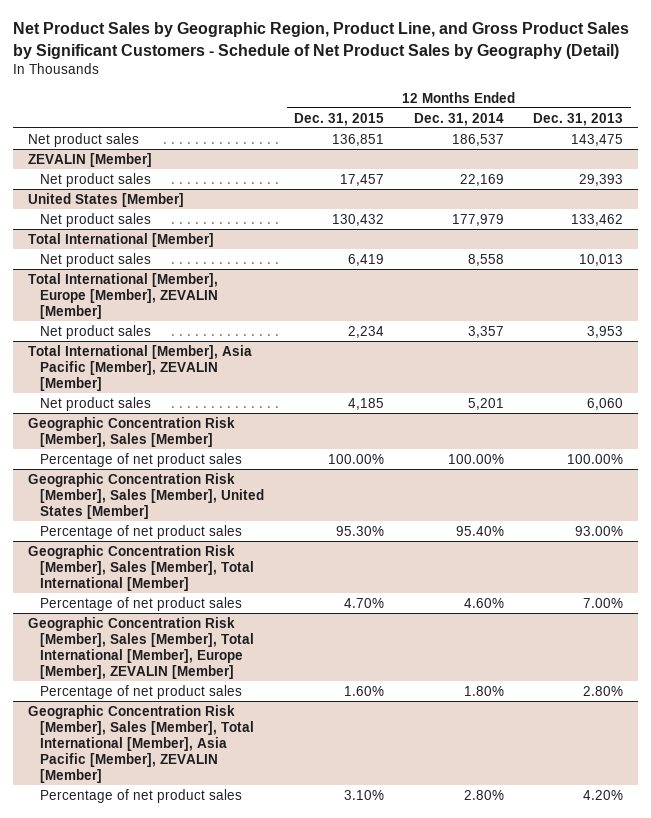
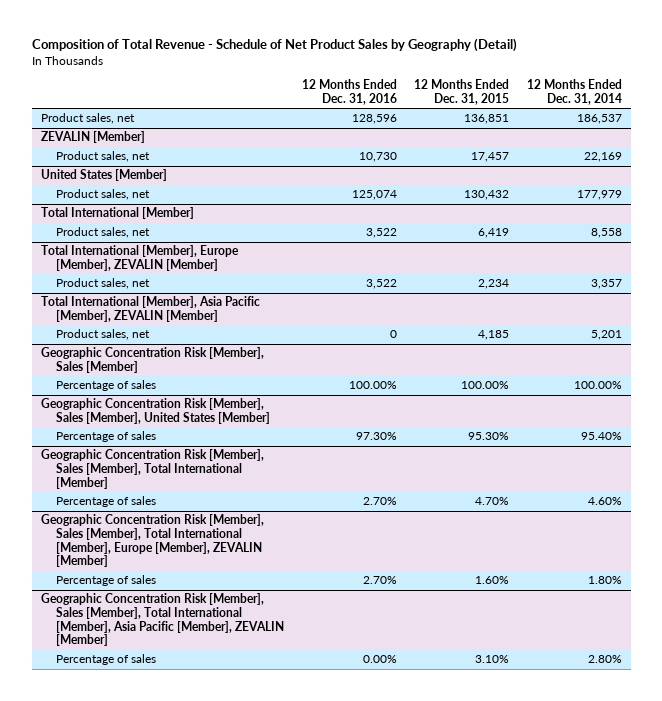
[13,22,630,59] Net Product Sales by Geographic Region, Product Line, and Gross Product Sales by Significant Customers - Schedule of Net Product Sales by Geography (Detail) -> [31,38,517,53] Composition of Total Revenue - Schedule of Net Product Sales by Geography (Detail)
[533,112,624,126] Dec. 31, 2013 -> none
none -> [301,79,397,105] 12 Months Ended Dec. 31, 2016
[27,132,139,147] Net product sales -> [40,113,135,125] Product sales, net
[40,172,152,187] Net product sales -> [56,151,151,163] Product sales, net
[40,212,152,227] Net product sales -> [56,189,151,201] Product sales, net
[40,252,152,267] Net product sales -> [56,227,151,239] Product sales, net
[40,324,152,339] Net product sales -> [56,278,151,290] Product sales, net
[40,396,152,411] Net product sales -> [56,329,151,341] Product sales, net
[40,452,243,467] Percentage of net product sales -> [56,380,157,392] Percentage of sales
[40,524,243,539] Percentage of net product sales -> [56,431,157,443] Percentage of sales
[40,596,243,611] Percentage of net product sales -> [56,496,157,508] Percentage of sales
[40,684,243,699] Percentage of net product sales -> [56,575,157,587] Percentage of sales
[40,788,243,803] Percentage of net product sales -> [56,654,157,666] Percentage of sales

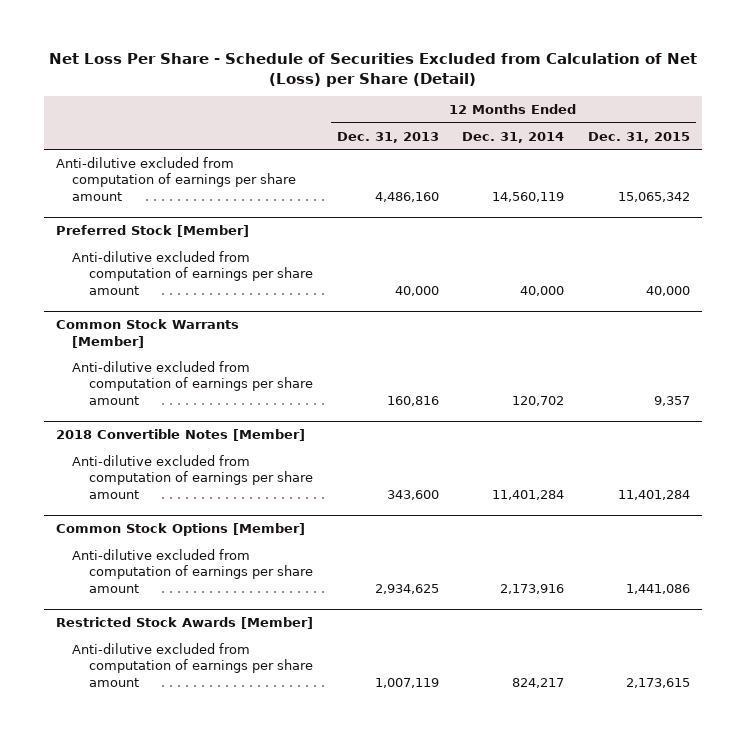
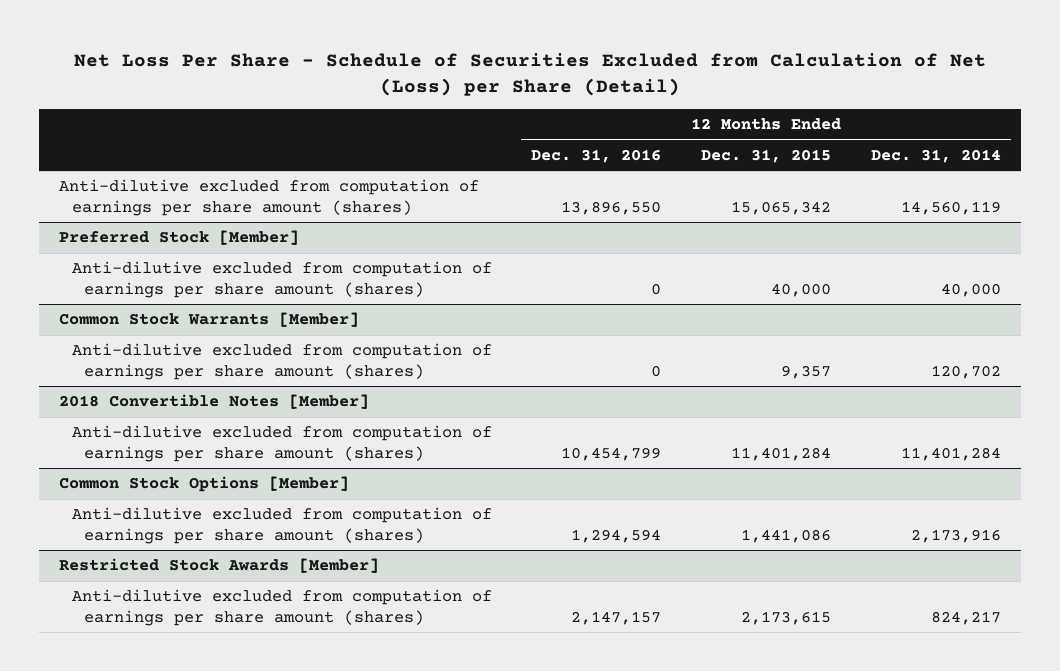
[336,131,439,143] Dec. 31, 2013 -> none
none -> [531,148,662,163] Dec. 31, 2016
[55,156,297,201] Anti-dilutive excluded from computation of earnings per share amount -> [59,179,480,216] Anti-dilutive excluded from computation of earnings per share amount (shares)
[72,250,313,295] Anti-dilutive excluded from computation of earnings per share amount -> [71,261,492,298] Anti-dilutive excluded from computation of earnings per share amount (shares)
[72,360,313,405] Anti-dilutive excluded from computation of earnings per share amount -> [71,343,492,380] Anti-dilutive excluded from computation of earnings per share amount (shares)
[72,454,313,499] Anti-dilutive excluded from computation of earnings per share amount -> [71,425,492,462] Anti-dilutive excluded from computation of earnings per share amount (shares)
[72,548,313,593] Anti-dilutive excluded from computation of earnings per share amount -> [71,507,492,544] Anti-dilutive excluded from computation of earnings per share amount (shares)
[72,642,313,687] Anti-dilutive excluded from computation of earnings per share amount -> [71,589,492,626] Anti-dilutive excluded from computation of earnings per share amount (shares)

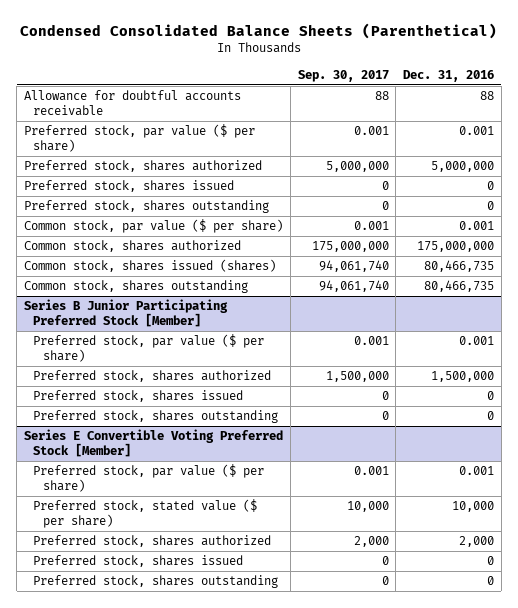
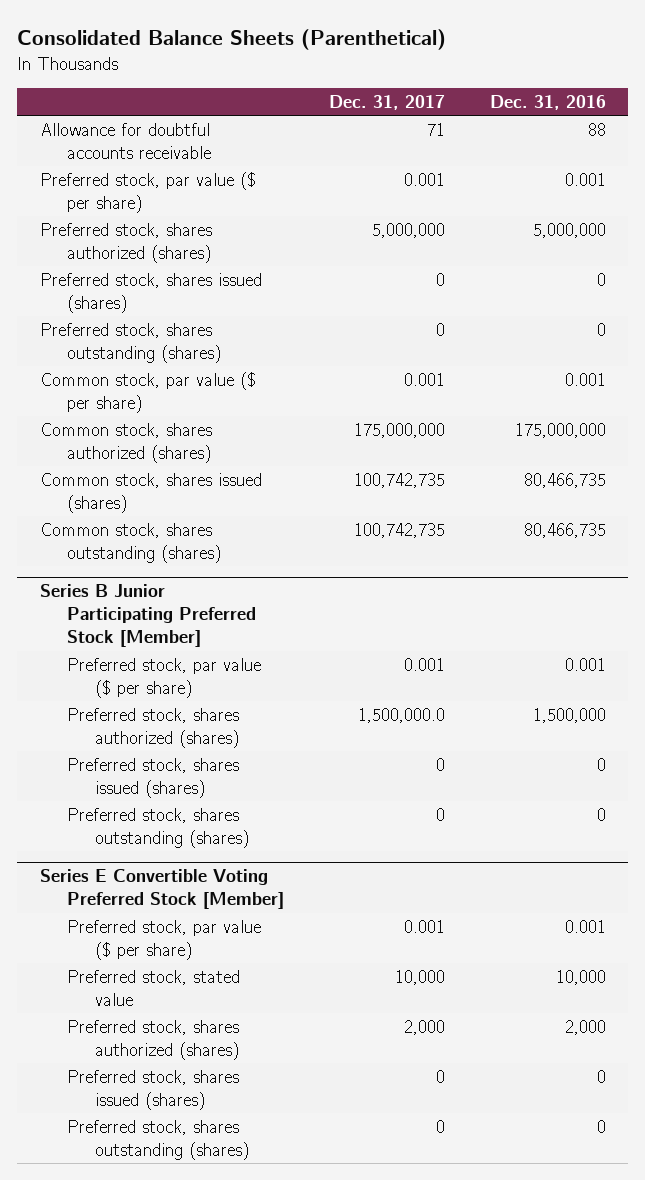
[20,22,498,39] Condensed Consolidated Balance Sheets (Parenthetical) -> [17,29,447,51] Consolidated Balance Sheets (Parenthetical)
[297,70,389,83] Sep. 30, 2017 -> none
none -> [328,94,445,110] Dec. 31, 2017
[24,160,263,173] Preferred stock, shares authorized -> [39,222,212,263] Preferred stock, shares authorized (shares)
[24,180,235,193] Preferred stock, shares issued -> [39,272,262,313] Preferred stock, shares issued (shares)
[24,200,270,214] Preferred stock, shares outstanding -> [39,322,222,363] Preferred stock, shares outstanding (shares)
[24,240,242,253] Common stock, shares authorized -> [39,422,212,463] Common stock, shares authorized (shares)
[24,280,249,294] Common stock, shares outstanding -> [39,522,222,563] Common stock, shares outstanding (shares)
[33,370,272,383] Preferred stock, shares authorized -> [67,707,240,748] Preferred stock, shares authorized (shares)
[33,390,244,403] Preferred stock, shares issued -> [67,757,240,798] Preferred stock, shares issued (shares)
[33,410,279,424] Preferred stock, shares outstanding -> [67,807,249,848] Preferred stock, shares outstanding (shares)
[33,499,258,529] Preferred stock, stated value ($ per share) -> [67,969,241,1006] Preferred stock, stated value
[33,535,272,548] Preferred stock, shares authorized -> [67,1019,240,1060] Preferred stock, shares authorized (shares)
[33,555,244,568] Preferred stock, shares issued -> [67,1069,240,1110] Preferred stock, shares issued (shares)
[33,575,279,589] Preferred stock, shares outstanding -> [67,1119,249,1160] Preferred stock, shares outstanding (shares)

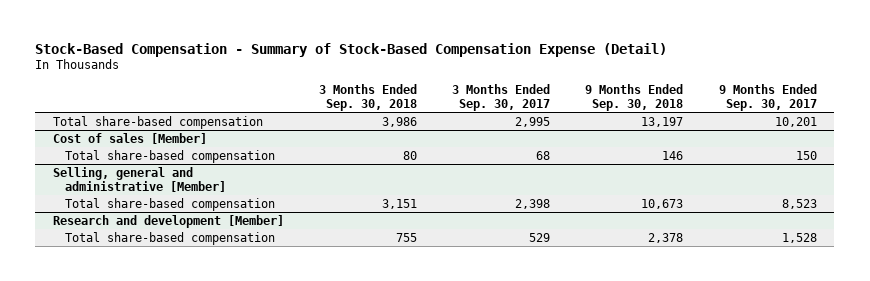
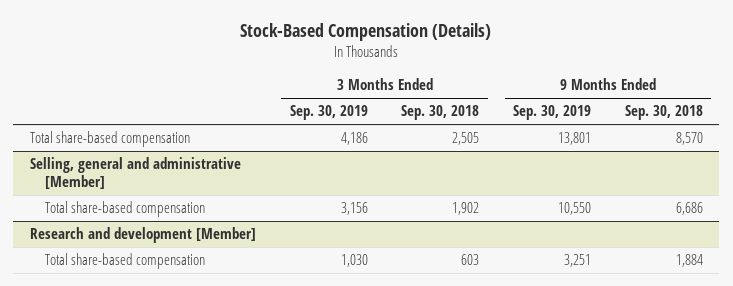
[35,42,668,57] Stock-Based Compensation - Summary of Stock-Based Compensation Expense (Detail) -> [240,22,492,41] Stock-Based Compensation (Details)
[452,84,551,111] 3 Months Ended Sep. 30, 2017 -> none
[718,84,817,111] 9 Months Ended Sep. 30, 2017 -> none
none -> [289,105,368,121] Sep. 30, 2019
none -> [512,105,591,121] Sep. 30, 2019
[52,132,207,144] Cost of sales [Member] -> none
[64,149,275,163] Total share-based compensation -> none
[382,116,418,127] 3,986 -> [452,132,480,146] 2,505
[641,116,684,127] 13,197 -> [675,132,703,146] 8,570
[382,198,418,209] 3,151 -> [452,202,480,216] 1,902
[641,198,684,209] 10,673 -> [675,202,703,216] 6,686
[396,232,418,242] 755 -> [461,254,480,266] 603
[648,232,684,243] 2,378 -> [675,254,703,268] 1,884

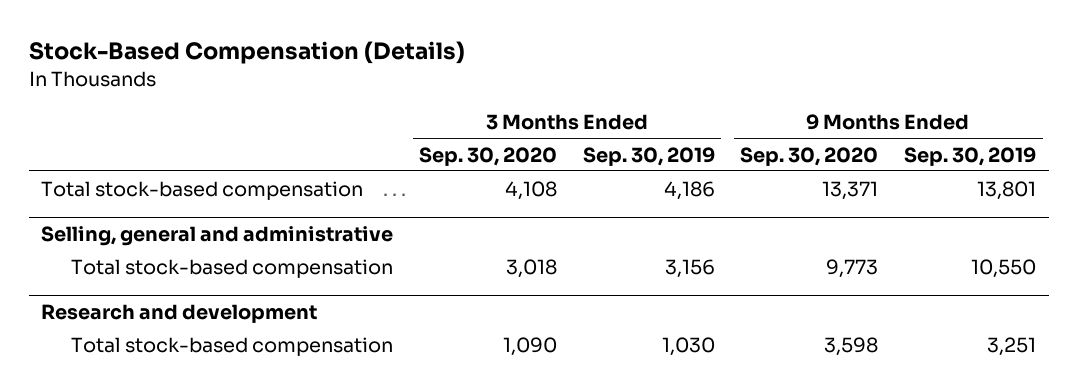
[401,105,480,121] Sep. 30, 2018 -> none
[624,105,703,121] Sep. 30, 2018 -> none
none -> [419,146,558,166] Sep. 30, 2020
none -> [740,146,879,166] Sep. 30, 2020
[30,131,191,148] Total share-based compensation -> [41,180,364,200] Total stock-based compensation
[30,157,242,189] Selling, general and administrative [Member] -> [41,225,394,246] Selling, general and administrative
[44,201,205,218] Total share-based compensation -> [71,258,394,278] Total stock-based compensation
[30,227,257,244] Research and development [Member] -> [41,303,318,323] Research and development
[44,253,205,270] Total share-based compensation -> [71,336,394,356] Total stock-based compensation

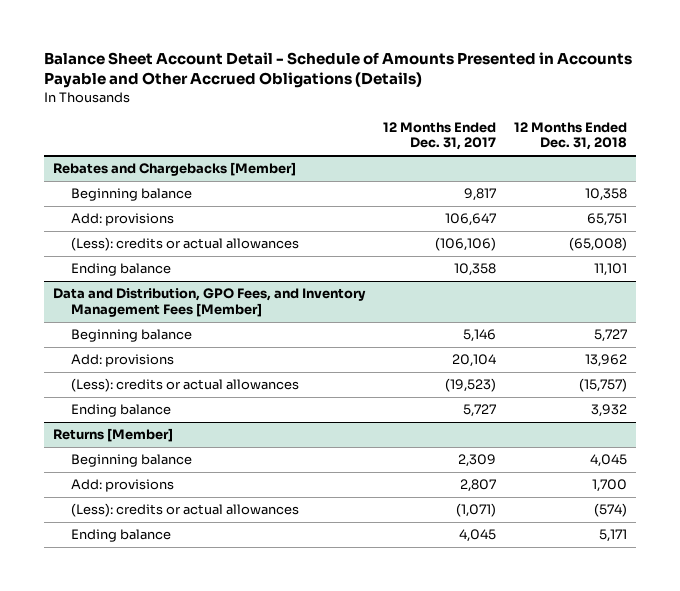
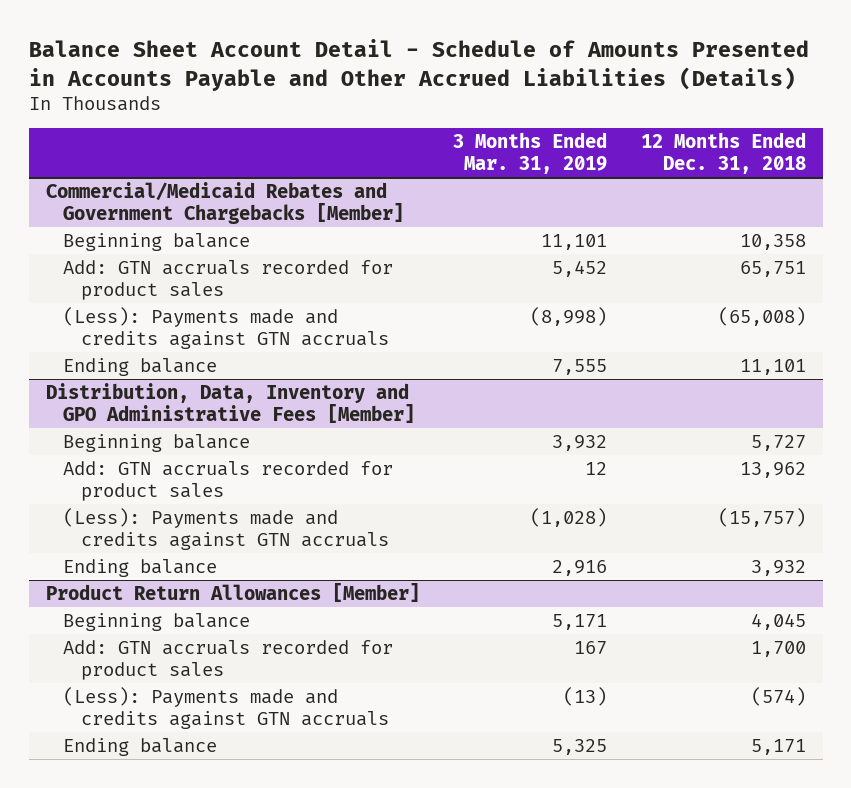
[43,52,632,89] Balance Sheet Account Detail - Schedule of Amounts Presented in Accounts Payable and Other Accrued Obligations (Details) -> [28,39,809,91] Balance Sheet Account Detail - Schedule of Amounts Presented in Accounts Payable and Other Accrued Liabilities (Details)
[382,121,496,151] 12 Months Ended Dec. 31, 2017 -> none
none -> [453,132,608,175] 3 Months Ended Mar. 31, 2019
[52,162,296,177] Rebates and Chargebacks [Member] -> [45,181,405,224] Commercial/Medicaid Rebates and Government Chargebacks [Member]
[70,213,174,227] Add: provisions -> [63,259,394,300] Add: GTN accruals recorded for product sales
[70,237,299,252] (Less): credits or actual allowances -> [63,306,389,349] (Less): Payments made and credits against GTN accruals
[52,288,366,317] Data and Distribution, GPO Fees, and Inventory Management Fees [Member] -> [45,382,416,423] Distribution, Data, Inventory and GPO Administrative Fees [Member]
[70,354,174,368] Add: provisions -> [63,460,394,501] Add: GTN accruals recorded for product sales
[70,378,299,393] (Less): credits or actual allowances -> [63,507,389,550] (Less): Payments made and credits against GTN accruals
[52,428,173,443] Returns [Member] -> [45,582,420,602] Product Return Allowances [Member]
[70,479,174,493] Add: provisions -> [63,639,394,680] Add: GTN accruals recorded for product sales
[70,503,299,518] (Less): credits or actual allowances -> [63,686,389,729] (Less): Payments made and credits against GTN accruals

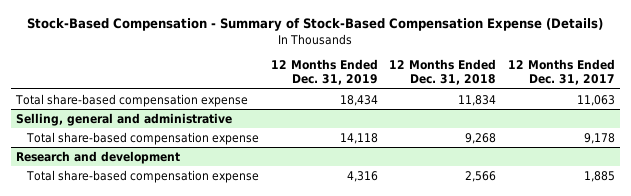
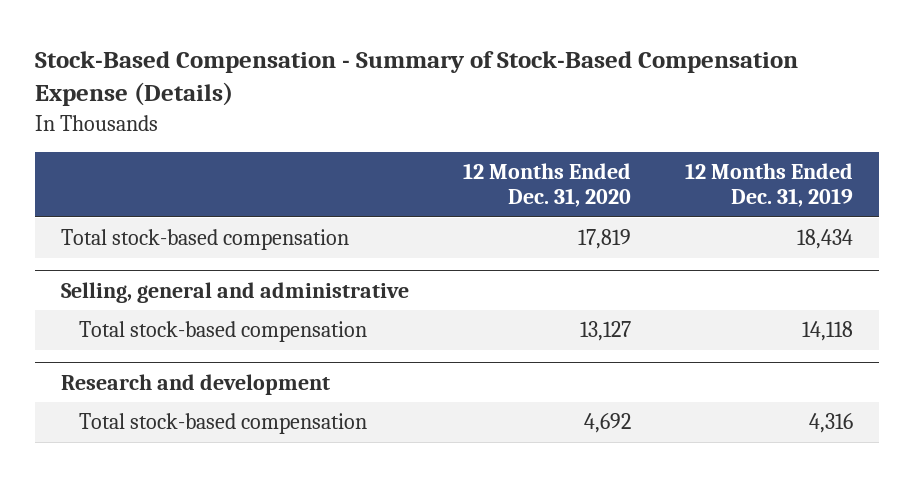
[389,58,497,86] 12 Months Ended Dec. 31, 2018 -> none
[507,58,615,86] 12 Months Ended Dec. 31, 2017 -> none
none -> [463,163,632,208] 12 Months Ended Dec. 31, 2020
[15,93,249,107] Total share-based compensation expense -> [61,229,350,251] Total stock-based compensation
[26,131,260,145] Total share-based compensation expense -> [78,321,367,343] Total stock-based compensation
[26,169,260,183] Total share-based compensation expense -> [78,413,367,435] Total stock-based compensation

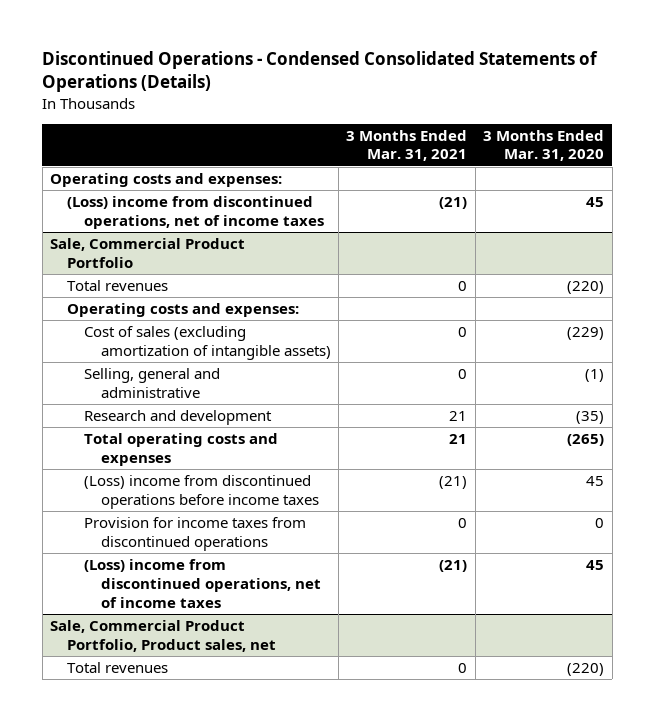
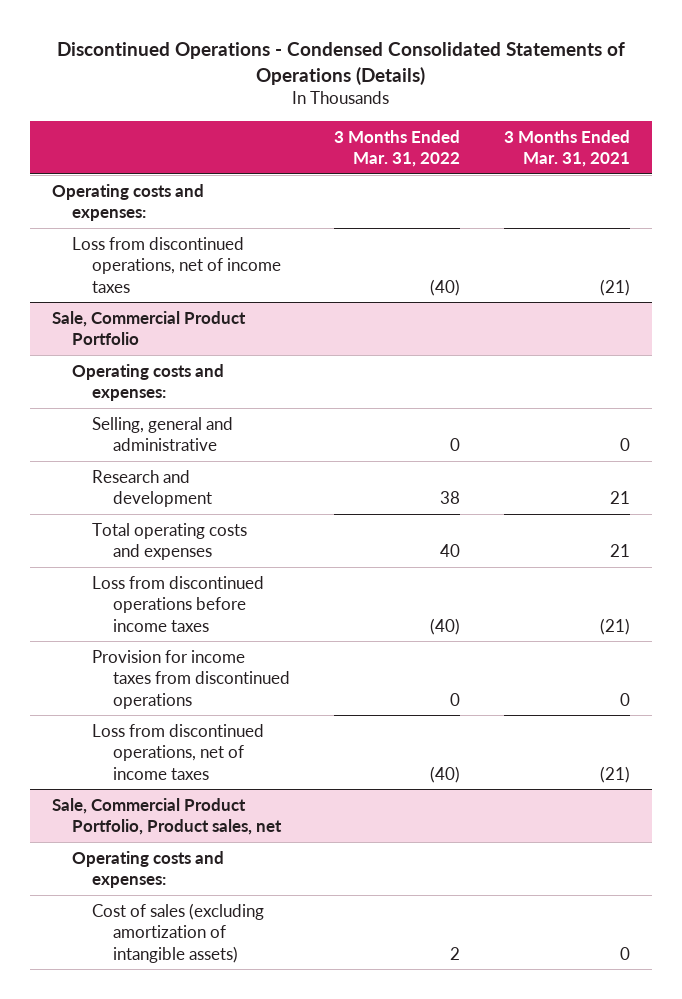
[483,129,605,162] 3 Months Ended Mar. 31, 2020 -> none
none -> [333,129,460,168] 3 Months Ended Mar. 31, 2022
[66,196,324,229] (Loss) income from discontinued operations, net of income taxes -> [72,236,282,293] Loss from discontinued operations, net of income taxes
[66,280,168,292] Total revenues -> none
[83,326,331,360] Cost of sales (excluding amortization of intangible assets) -> none
[83,475,319,509] (Loss) income from discontinued operations before income taxes -> [92,575,265,632] Loss from discontinued operations before income taxes
[83,559,321,608] (Loss) income from discontinued operations, net of income taxes -> [92,723,265,780] Loss from discontinued operations, net of income taxes
[66,662,168,674] Total revenues -> none
none -> [72,850,225,889] Operating costs and expenses:
none -> [92,902,265,963] Cost of sales (excluding amortization of intangible assets)

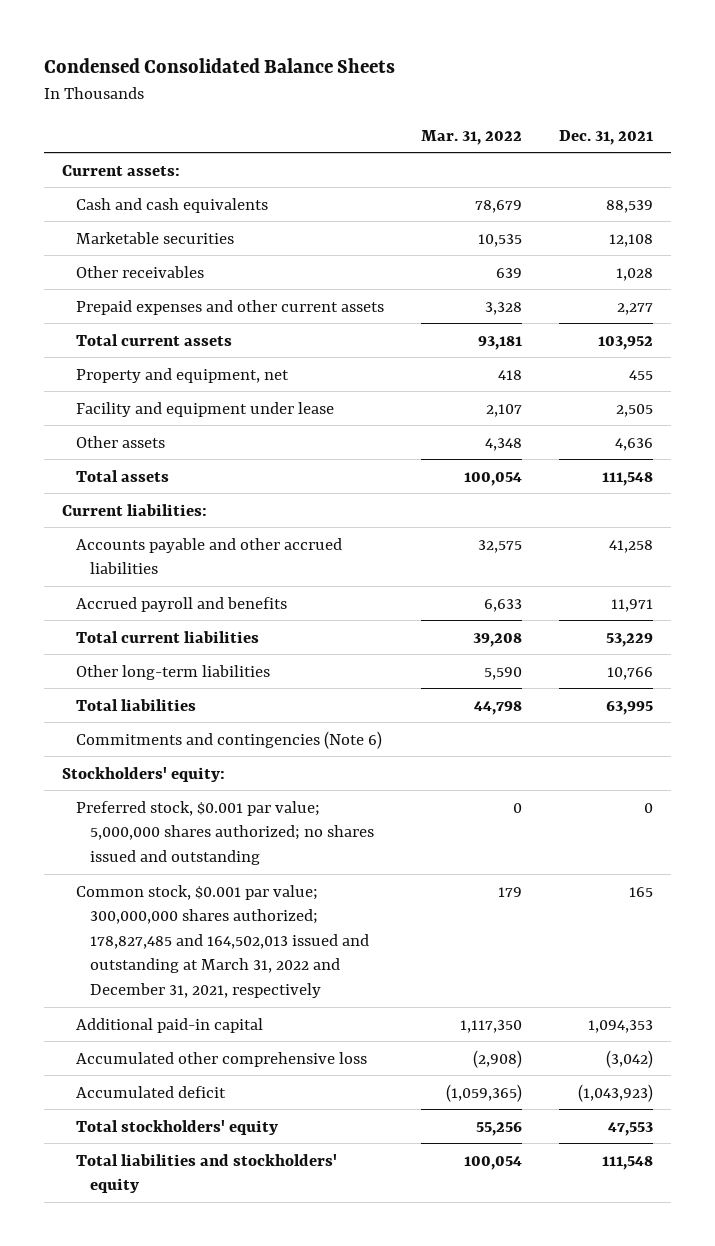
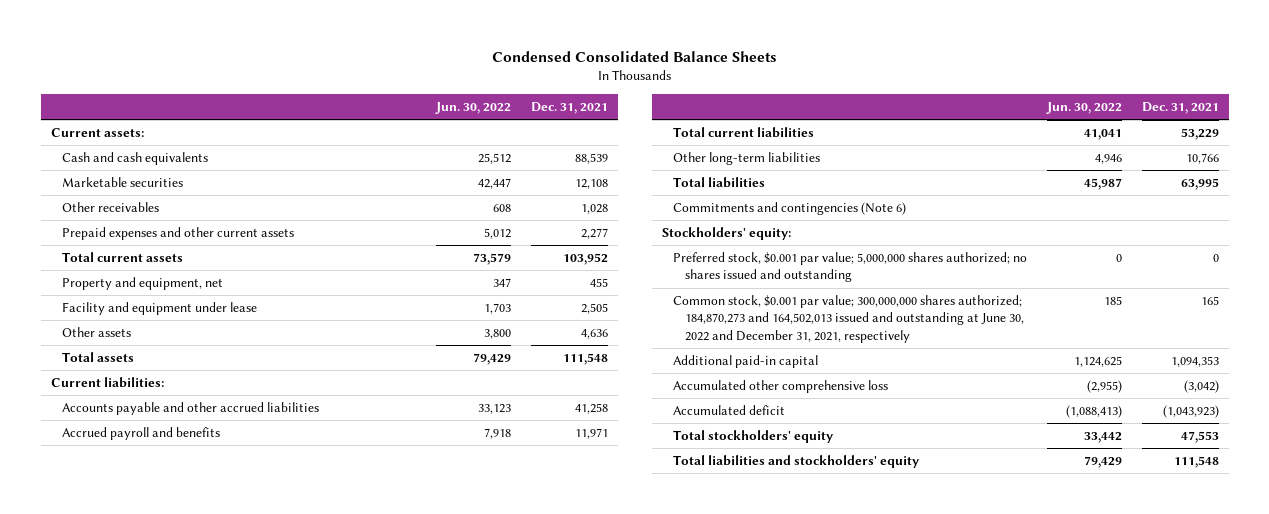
[420,129,522,145] Mar. 31, 2022 -> none
none -> [435,101,512,114] Jun. 30, 2022
[76,884,369,998] Common stock, $0.001 par value; 300,000,000 shares authorized; 178,827,485 and 164,502,013 issued and outstanding at March 31, 2022 and December 31, 2021, respectively -> [673,295,1025,343] Common stock, $0.001 par value; 300,000,000 shares authorized; 184,870,273 and 164,502,013 issued and outstanding at June 30, 2022 and December 31, 2021, respectively

